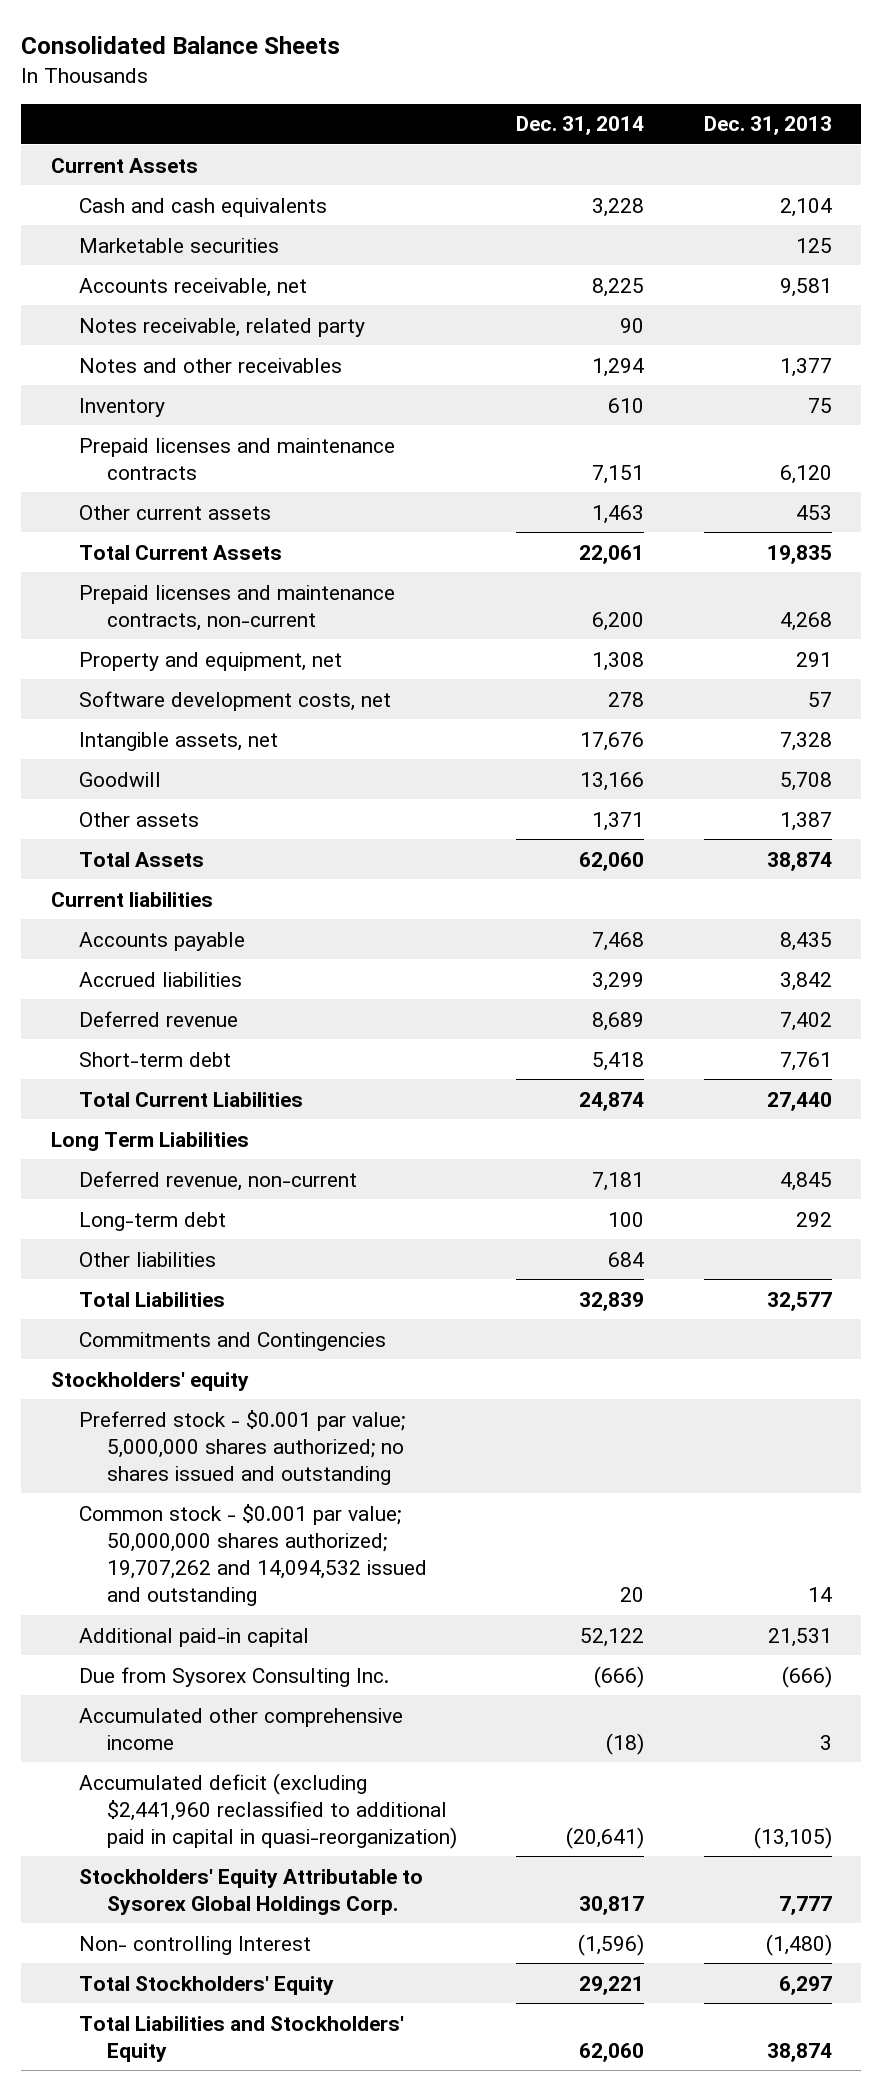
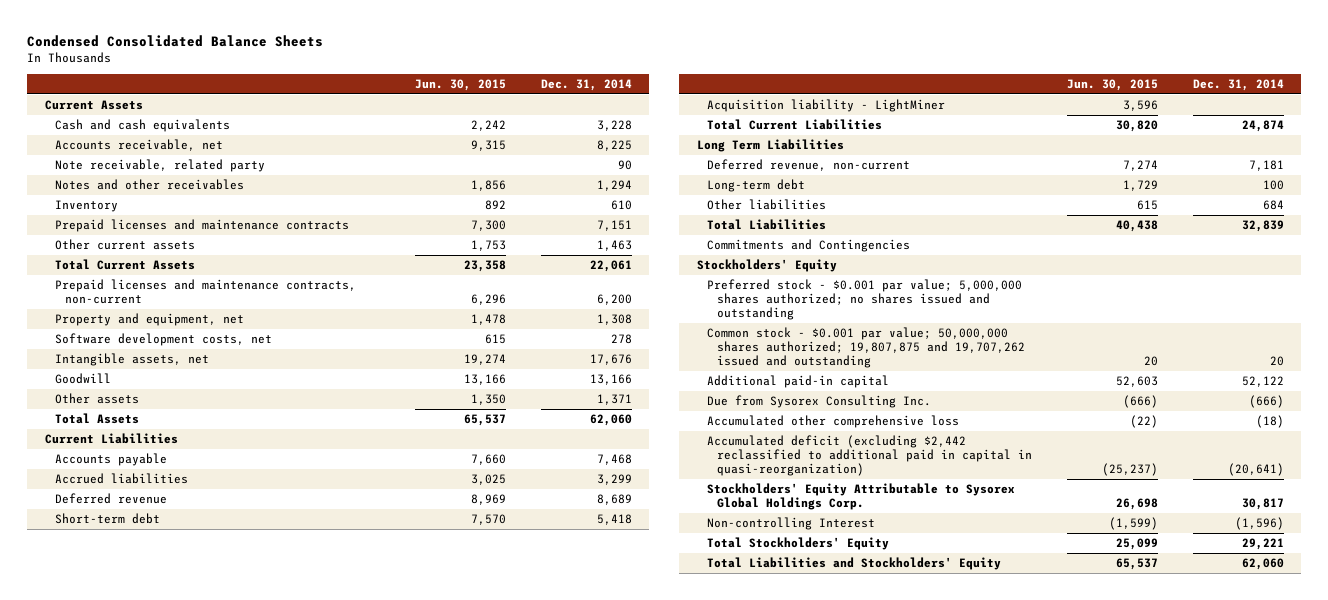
[21,36,341,55] Consolidated Balance Sheets -> [27,34,324,47] Condensed Consolidated Balance Sheets
[703,116,832,136] Dec. 31, 2013 -> none
none -> [414,79,506,92] Jun. 30, 2015
[78,237,279,253] Marketable securities -> none
[78,317,365,337] Notes receivable, related party -> [54,159,265,173] Note receivable, related party
[51,891,214,907] Current liabilities -> [44,433,178,445] Current Liabilities
none -> [706,99,945,113] Acquisition liability - LightMiner
[51,1371,250,1391] Stockholders' equity -> [696,259,837,273] Stockholders' Equity
[78,1503,427,1607] Common stock - $0.001 par value; 50,000,000 shares authorized; 19,707,262 and 14,094,532 issued and outstanding -> [706,327,1025,369] Common stock - $0.001 par value; 50,000,000 shares authorized; 19,807,875 and 19,707,262 issued and outstanding
[78,1707,403,1750] Accumulated other comprehensive income -> [706,415,959,429] Accumulated other comprehensive loss
[78,1772,457,1849] Accumulated deficit (excluding $2,441,960 reclassified to additional paid in capital in quasi-reorganization) -> [706,435,1032,477] Accumulated deficit (excluding $2,442 reclassified to additional paid in capital in quasi-reorganization)
[78,1935,311,1955] Non- controlling Interest -> [706,517,875,531] Non-controlling Interest

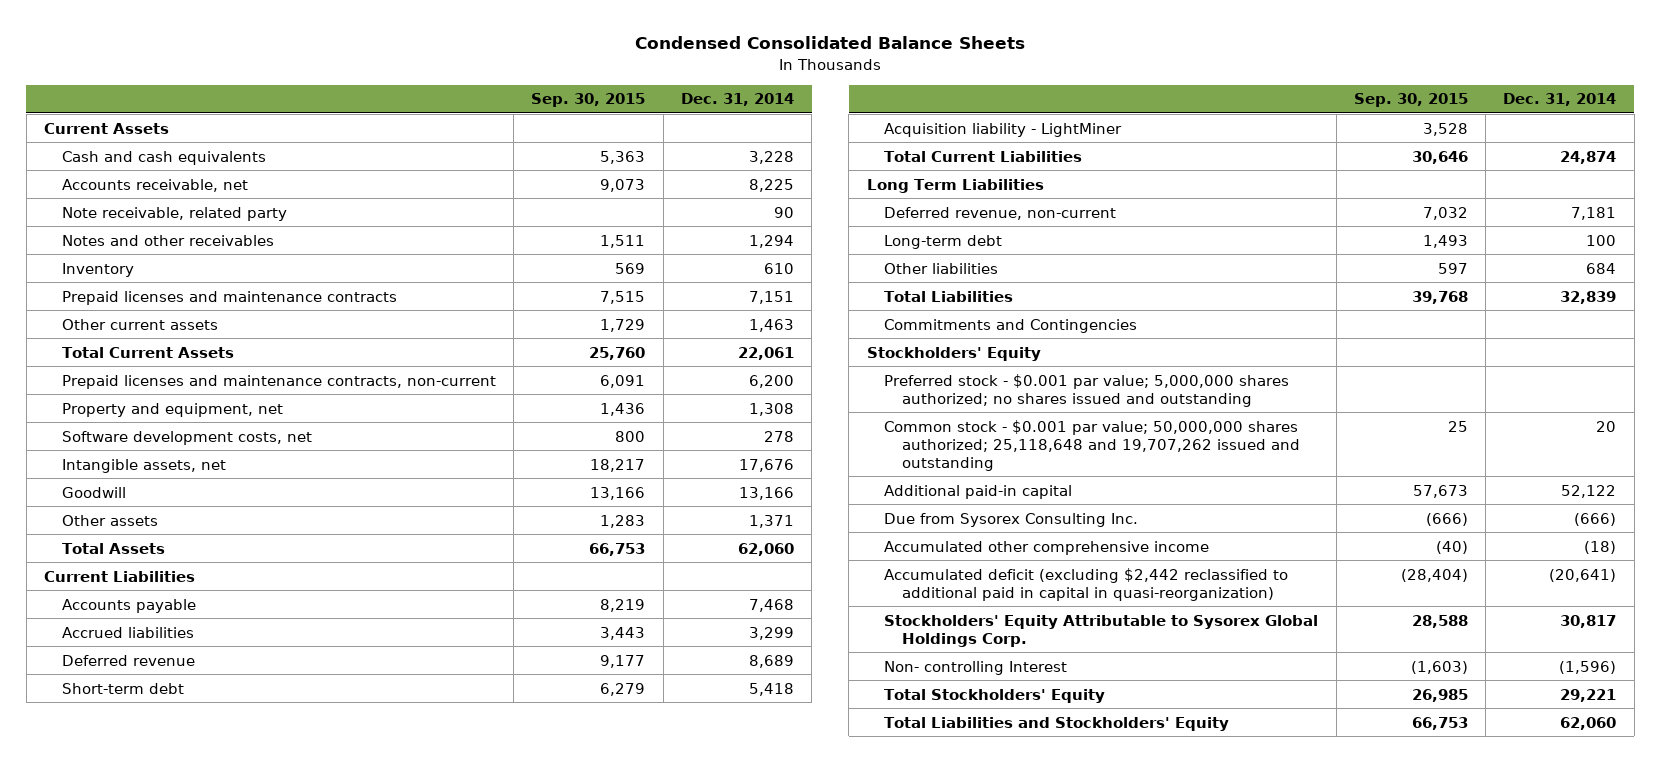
[414,79,506,92] Jun. 30, 2015 -> none
none -> [531,93,646,108] Sep. 30, 2015
[706,327,1025,369] Common stock - $0.001 par value; 50,000,000 shares authorized; 19,807,875 and 19,707,262 issued and outstanding -> [884,419,1301,471] Common stock - $0.001 par value; 50,000,000 shares authorized; 25,118,648 and 19,707,262 issued and outstanding
[706,415,959,429] Accumulated other comprehensive loss -> [884,540,1210,555] Accumulated other comprehensive income
[706,517,875,531] Non-controlling Interest -> [884,660,1068,675] Non- controlling Interest

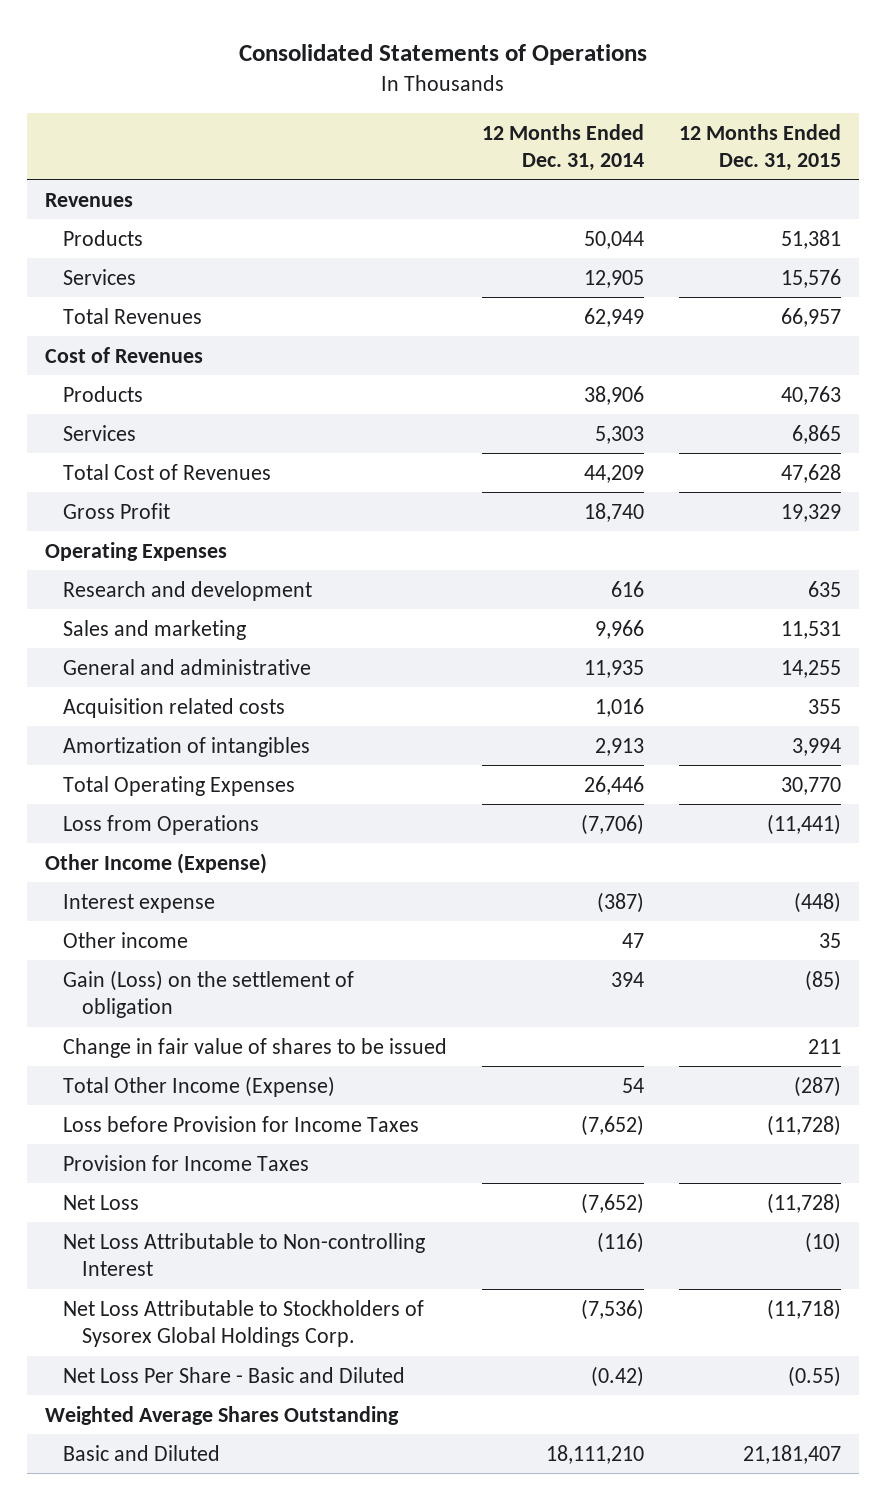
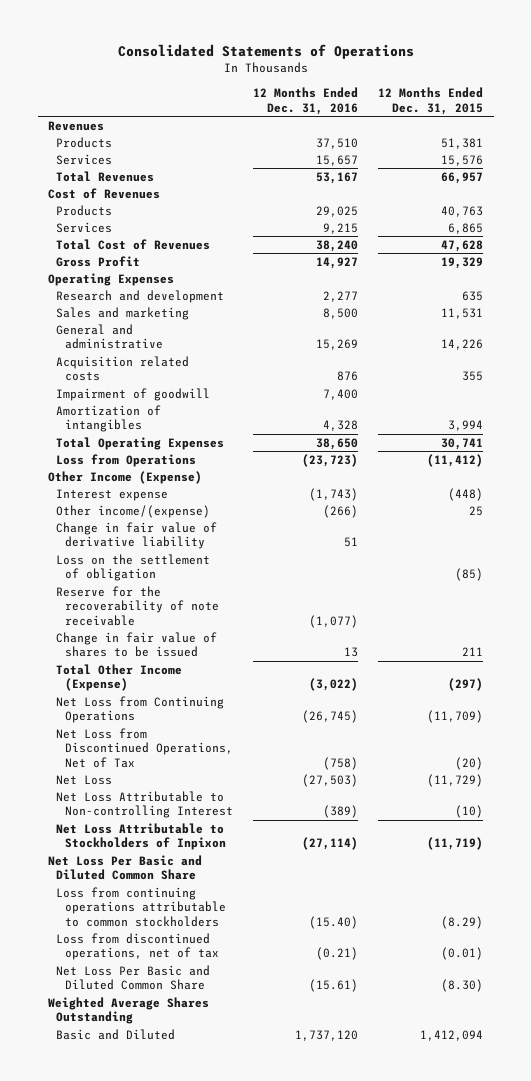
[482,123,645,171] 12 Months Ended Dec. 31, 2014 -> none
none -> [253,87,359,115] 12 Months Ended Dec. 31, 2016
[781,659,842,678] 14,255 -> [441,339,484,351] 14,226
none -> [56,387,211,401] Impairment of goodwill
[781,776,842,795] 30,770 -> [441,437,484,450] 30,741
[767,813,842,835] (11,441) -> [427,453,484,467] (11,412)
[63,931,189,948] Other income -> [56,504,211,518] Other income/(expense)
[819,932,842,948] 35 -> [469,505,484,516] 25
none -> [56,521,218,550] Change in fair value of derivative liability
[63,969,355,1019] Gain (Loss) on the settlement of obligation -> [56,553,211,582] Loss on the settlement of obligation
none -> [56,585,219,626] Reserve for the recoverability of note receivable
[63,1115,420,1132] Loss before Provision for Income Taxes -> none
[63,1154,310,1171] Provision for Income Taxes -> none
[794,1075,842,1097] (287) -> [448,678,484,692] (297)
none -> [56,695,225,724] Net Loss from Continuing Operations
none -> [56,727,233,768] Net Loss from Discontinued Operations, Net of Tax
[767,1192,842,1214] (11,728) -> [427,773,484,787] (11,729)
[63,1299,425,1348] Net Loss Attributable to Stockholders of Sysorex Global Holdings Corp. -> [56,822,226,851] Net Loss Attributable to Stockholders of Inpixon
[767,1298,842,1320] (11,718) -> [427,837,484,851] (11,719)
none -> [47,854,202,881] Net Loss Per Basic and Diluted Common Share
none -> [56,886,226,927] Loss from continuing operations attributable to common stockholders
none -> [56,932,219,961] Loss from discontinued operations, net of tax
[63,1366,406,1383] Net Loss Per Share - Basic and Diluted -> [56,964,211,991] Net Loss Per Basic and Diluted Common Share
[788,1365,842,1387] (0.55) -> [441,979,484,993] (8.30)
[743,1444,842,1464] 21,181,407 -> [420,1029,484,1041] 1,412,094

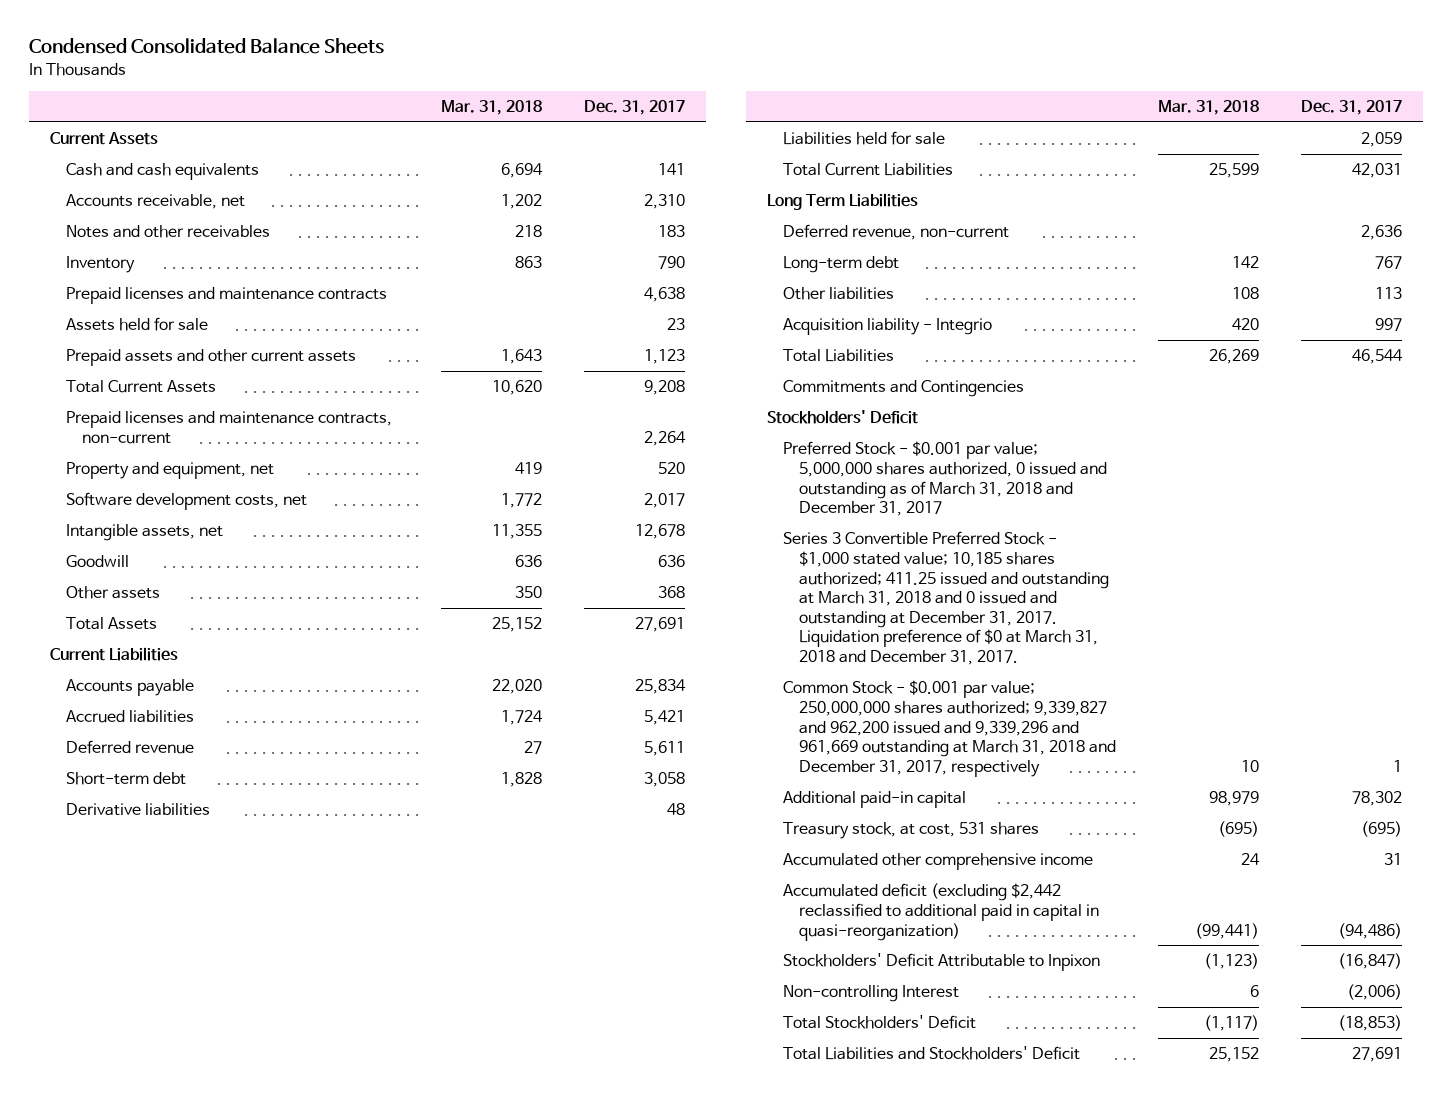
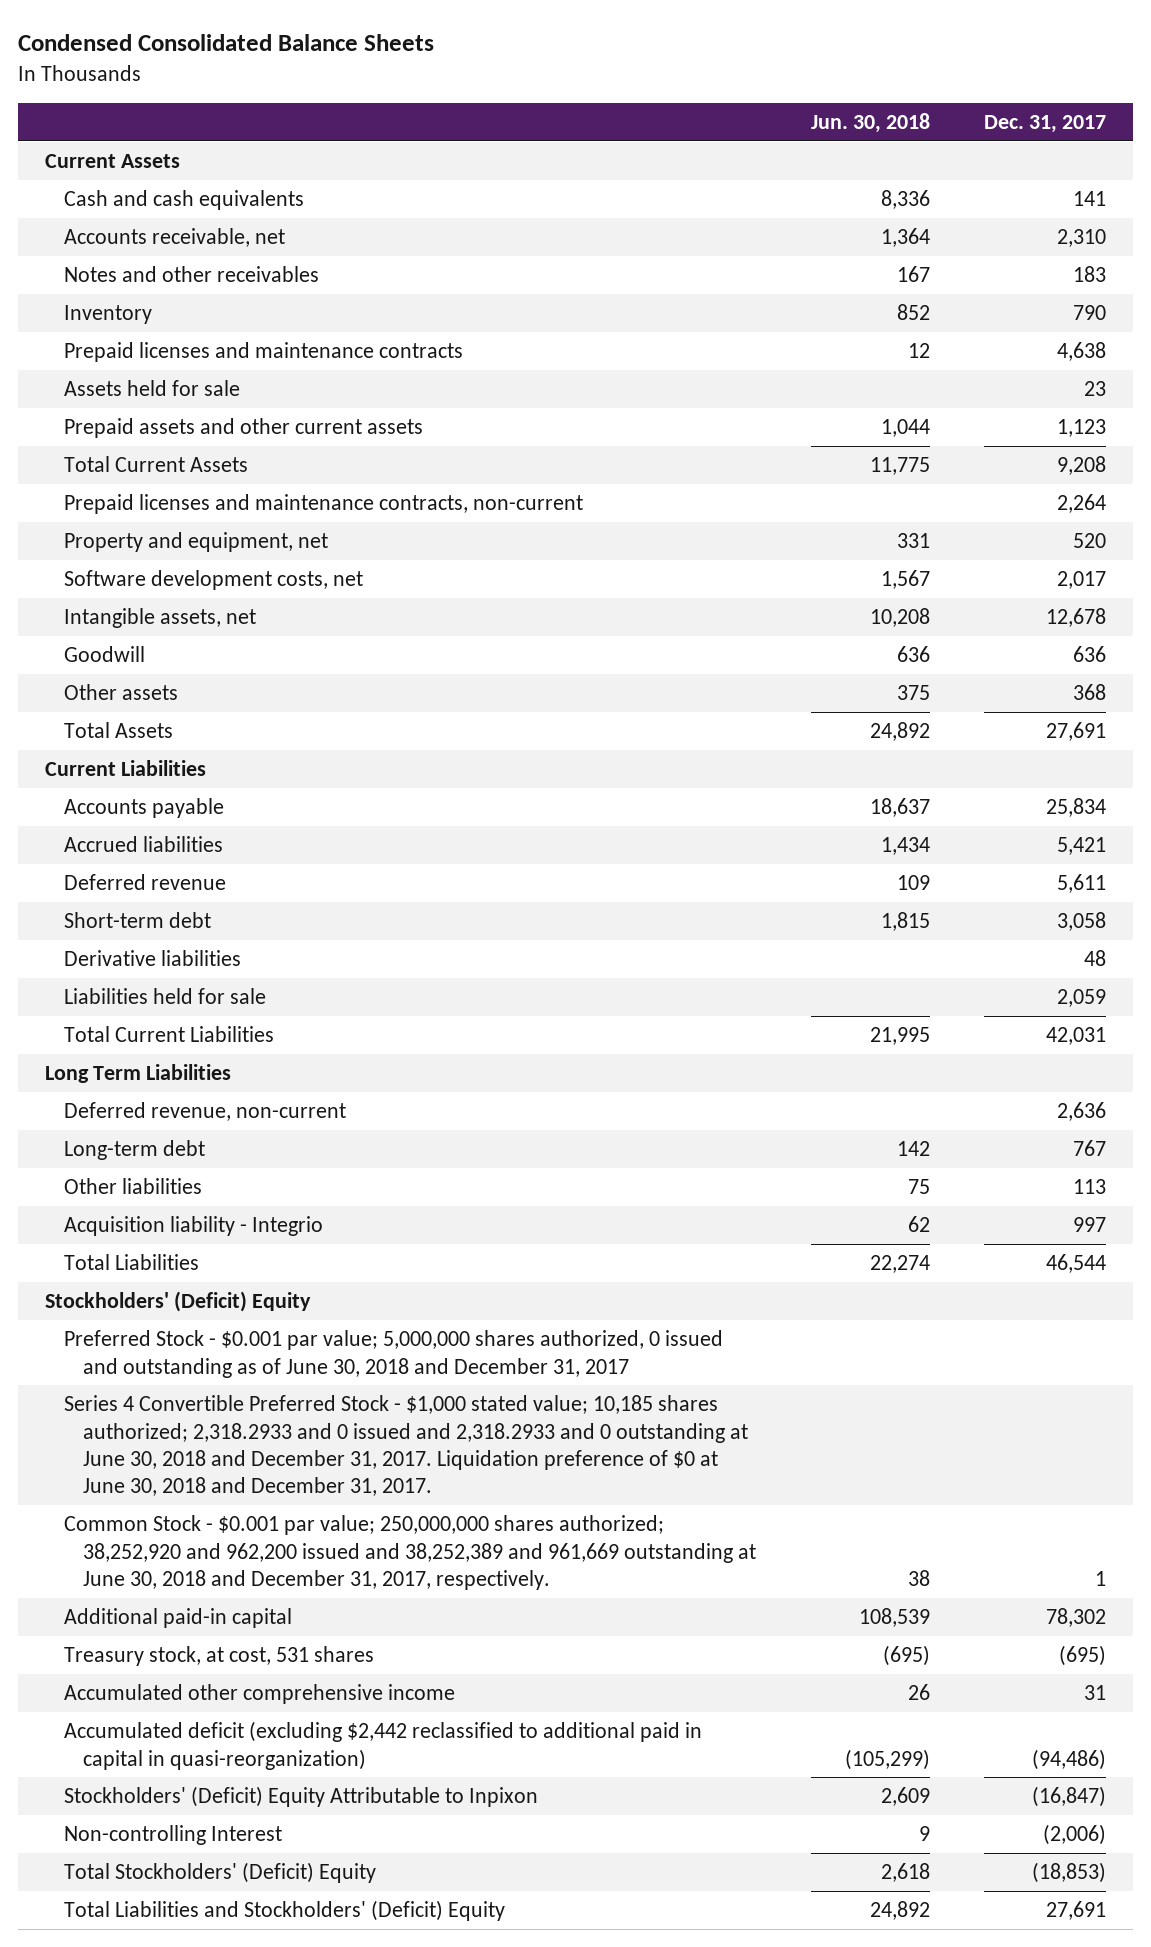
[440,100,542,116] Mar. 31, 2018 -> none
none -> [810,112,930,133] Jun. 30, 2018
[782,380,1024,398] Commitments and Contingencies -> none
[767,410,919,425] Stockholders' Deficit -> [44,1291,311,1313] Stockholders' (Deficit) Equity
[782,441,1107,517] Preferred Stock - $0.001 par value; 5,000,000 shares authorized, 0 issued and outstanding as of March 31, 2018 and December 31, 2017 -> [64,1330,724,1378] Preferred Stock - $0.001 par value; 5,000,000 shares authorized, 0 issued and outstanding as of June 30, 2018 and December 31, 2017
[782,531,1109,665] Series 3 Convertible Preferred Stock - $1,000 stated value; 10,185 shares authorized; 411.25 issued and outstanding at March 31, 2018 and 0 issued and outstanding at December 31, 2017. Liquidation preference of $0 at March 31, 2018 and December 31, 2017. -> [64,1395,749,1497] Series 4 Convertible Preferred Stock - $1,000 stated value; 10,185 shares authorized; 2,318.2933 and 0 issued and 2,318.2933 and 0 outstanding at June 30, 2018 and December 31, 2017. Liquidation preference of $0 at June 30, 2018 and December 31, 2017.
[782,680,1116,777] Common Stock - $0.001 par value; 250,000,000 shares authorized; 9,339,827 and 962,200 issued and 9,339,296 and 961,669 outstanding at March 31, 2018 and December 31, 2017, respectively -> [64,1515,757,1590] Common Stock - $0.001 par value; 250,000,000 shares authorized; 38,252,920 and 962,200 issued and 38,252,389 and 961,669 outstanding at June 30, 2018 and December 31, 2017, respectively.
[782,953,1100,972] Stockholders' Deficit Attributable to Inpixon -> [64,1786,539,1808] Stockholders' (Deficit) Equity Attributable to Inpixon
[782,1015,976,1030] Total Stockholders' Deficit -> [64,1862,377,1884] Total Stockholders' (Deficit) Equity
[782,1046,1080,1061] Total Liabilities and Stockholders' Deficit -> [64,1900,506,1922] Total Liabilities and Stockholders' (Deficit) Equity

